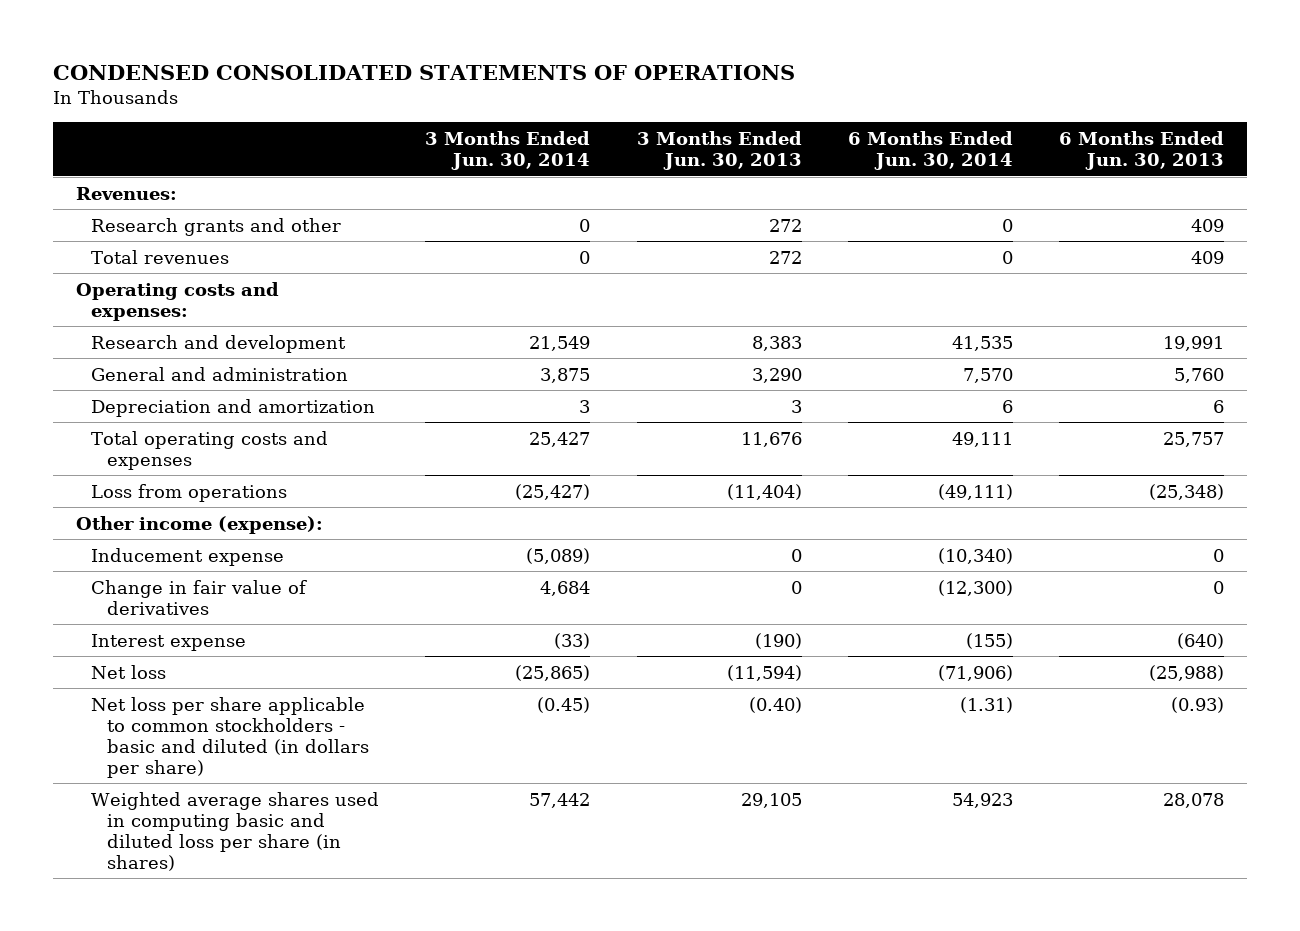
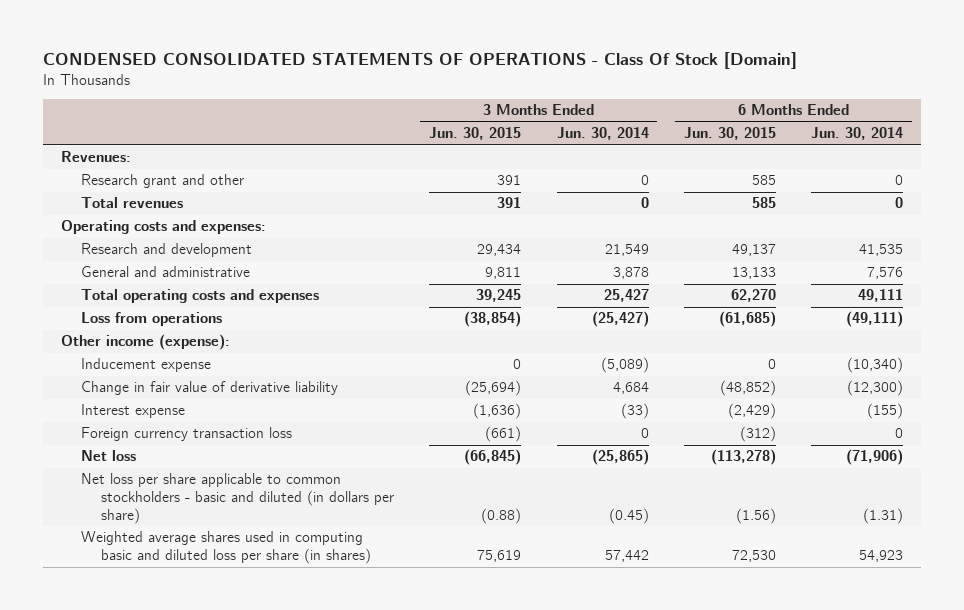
[52,65,795,81] CONDENSED CONSOLIDATED STATEMENTS OF OPERATIONS -> [42,52,797,70] CONDENSED CONSOLIDATED STATEMENTS OF OPERATIONS - Class Of Stock [Domain]
[636,130,802,171] 3 Months Ended Jun. 30, 2013 -> none
[1059,130,1225,171] 6 Months Ended Jun. 30, 2013 -> none
none -> [429,127,522,141] Jun. 30, 2015
none -> [683,127,776,141] Jun. 30, 2015
[91,217,342,236] Research grants and other -> [80,174,244,189] Research grant and other
[91,398,376,417] Depreciation and amortization -> none
[91,366,349,381] General and administration -> [80,266,250,278] General and administrative
[540,367,591,383] 3,875 -> [612,267,649,280] 3,878
[962,367,1013,383] 7,570 -> [867,267,904,280] 7,576
[91,579,308,615] Change in fair value of derivatives -> [80,381,338,396] Change in fair value of derivative liability
none -> [80,427,292,442] Foreign currency transaction loss

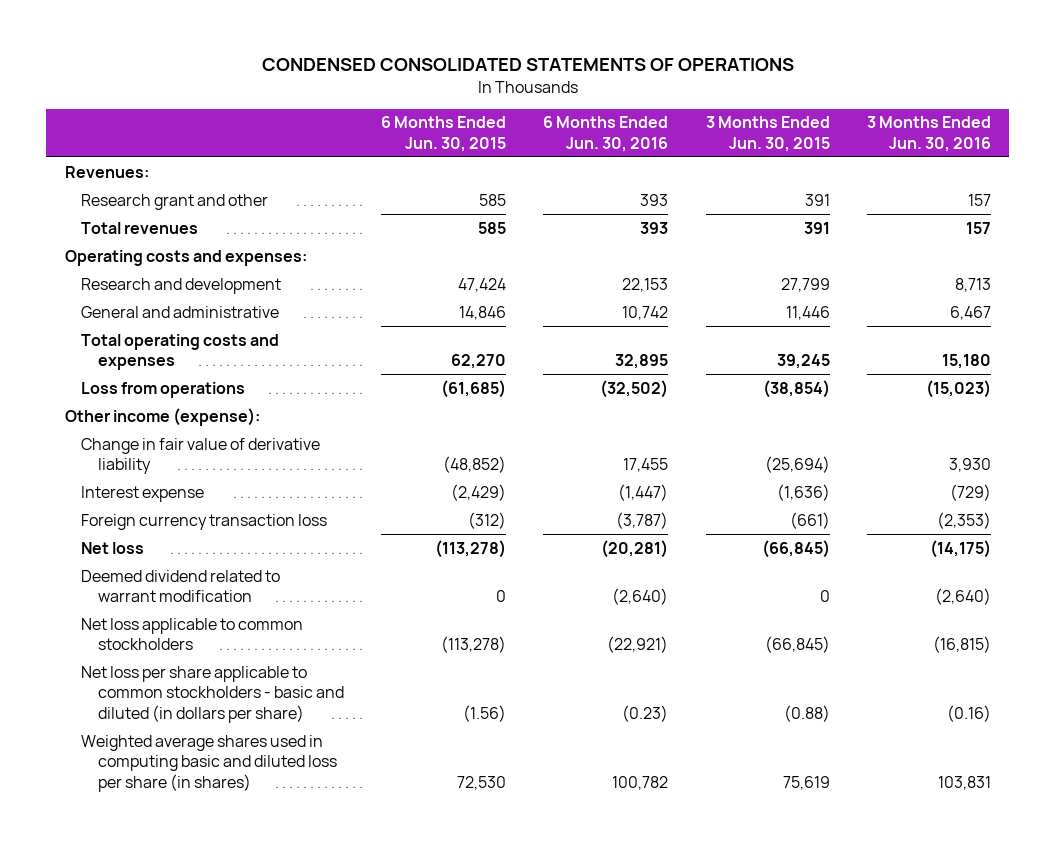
[42,52,797,70] CONDENSED CONSOLIDATED STATEMENTS OF OPERATIONS - Class Of Stock [Domain] -> [261,58,794,72] CONDENSED CONSOLIDATED STATEMENTS OF OPERATIONS
[556,127,649,141] Jun. 30, 2014 -> none
[811,127,904,141] Jun. 30, 2014 -> none
none -> [543,116,669,152] 6 Months Ended Jun. 30, 2016
none -> [866,116,991,152] 3 Months Ended Jun. 30, 2016
[477,244,522,257] 29,434 -> [780,277,830,292] 27,799
[731,244,776,257] 49,137 -> [458,277,507,292] 47,424
[485,267,522,280] 9,811 -> [785,305,830,320] 11,446
[731,267,776,280] 13,133 -> [459,305,507,320] 14,846
[80,358,211,373] Inducement expense -> none
none -> [81,569,281,603] Deemed dividend related to warrant modification
none -> [81,617,304,651] Net loss applicable to common stockholders

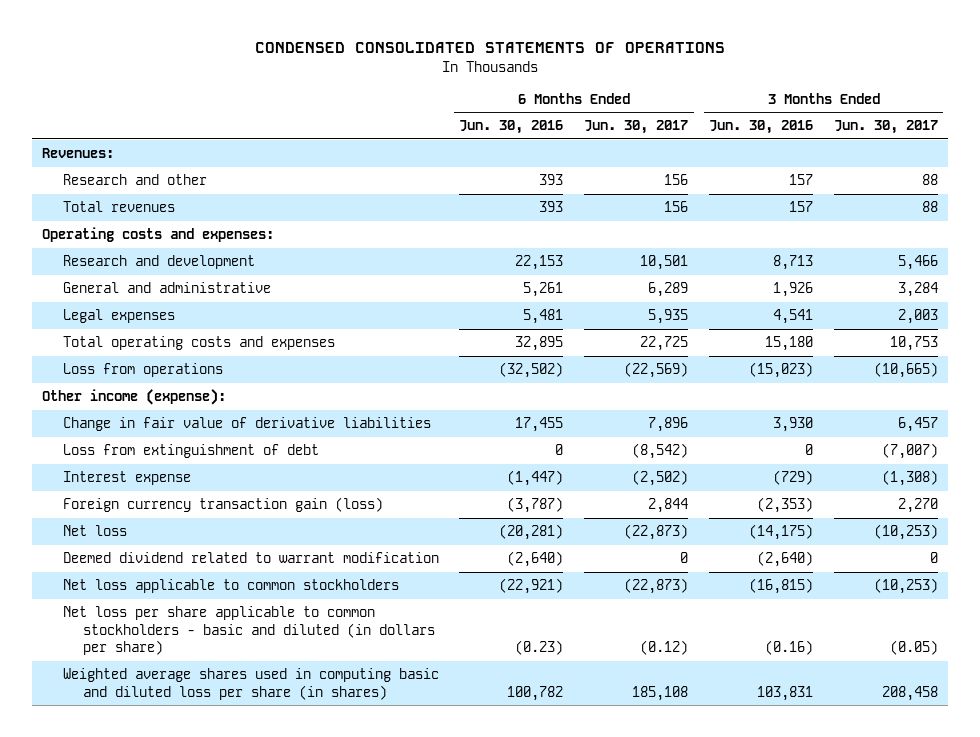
[381,116,507,152] 6 Months Ended Jun. 30, 2015 -> none
[705,116,830,152] 3 Months Ended Jun. 30, 2015 -> none
none -> [584,120,689,135] Jun. 30, 2017
none -> [833,120,938,135] Jun. 30, 2017
[81,193,269,210] Research grant and other -> [62,174,207,186] Research and other
[622,305,669,320] 10,742 -> [523,282,564,298] 5,261
[949,305,991,320] 6,467 -> [773,282,814,298] 1,926
none -> [62,309,175,324] Legal expenses
[81,437,321,475] Change in fair value of derivative liability -> [62,417,431,432] Change in fair value of derivative liabilities
none -> [62,444,319,459] Loss from extinguishment of debt
[81,513,328,530] Foreign currency transaction loss -> [62,497,383,513] Foreign currency transaction gain (loss)

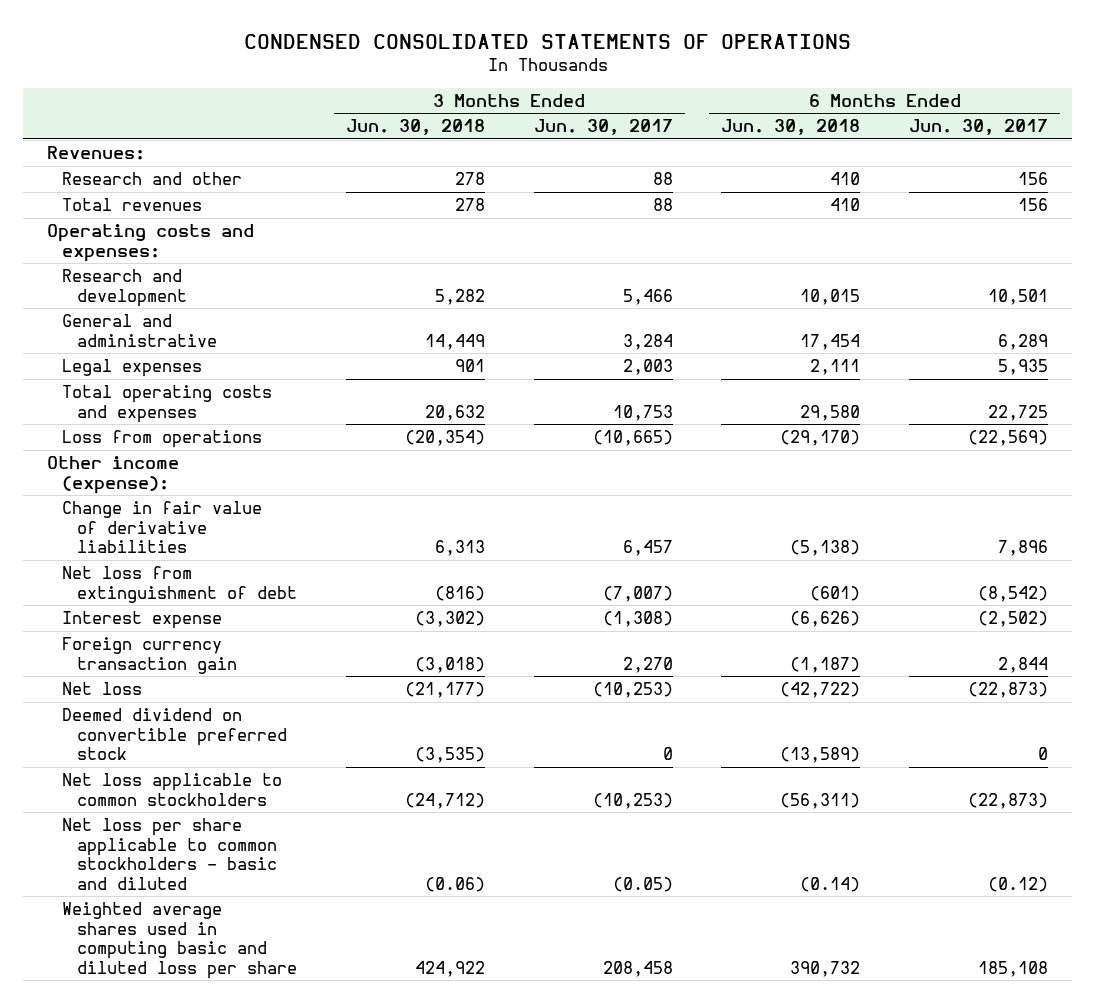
[459,120,564,135] Jun. 30, 2016 -> none
[709,120,814,135] Jun. 30, 2016 -> none
none -> [346,119,486,136] Jun. 30, 2018
none -> [721,119,861,136] Jun. 30, 2018
[62,444,319,459] Loss from extinguishment of debt -> [62,566,298,603] Net loss from extinguishment of debt
[62,497,383,513] Foreign currency transaction gain (loss) -> [62,637,238,674] Foreign currency transaction gain
[62,552,439,564] Deemed dividend related to warrant modification -> none
none -> [62,708,288,761] Deemed dividend on convertible preferred stock
[62,606,436,656] Net loss per share applicable to common stockholders - basic and diluted (in dollars per share) -> [62,818,278,890] Net loss per share applicable to common stockholders - basic and diluted
[62,668,439,700] Weighted average shares used in computing basic and diluted loss per share (in shares) -> [62,902,298,979] Weighted average shares used in computing basic and diluted loss per share

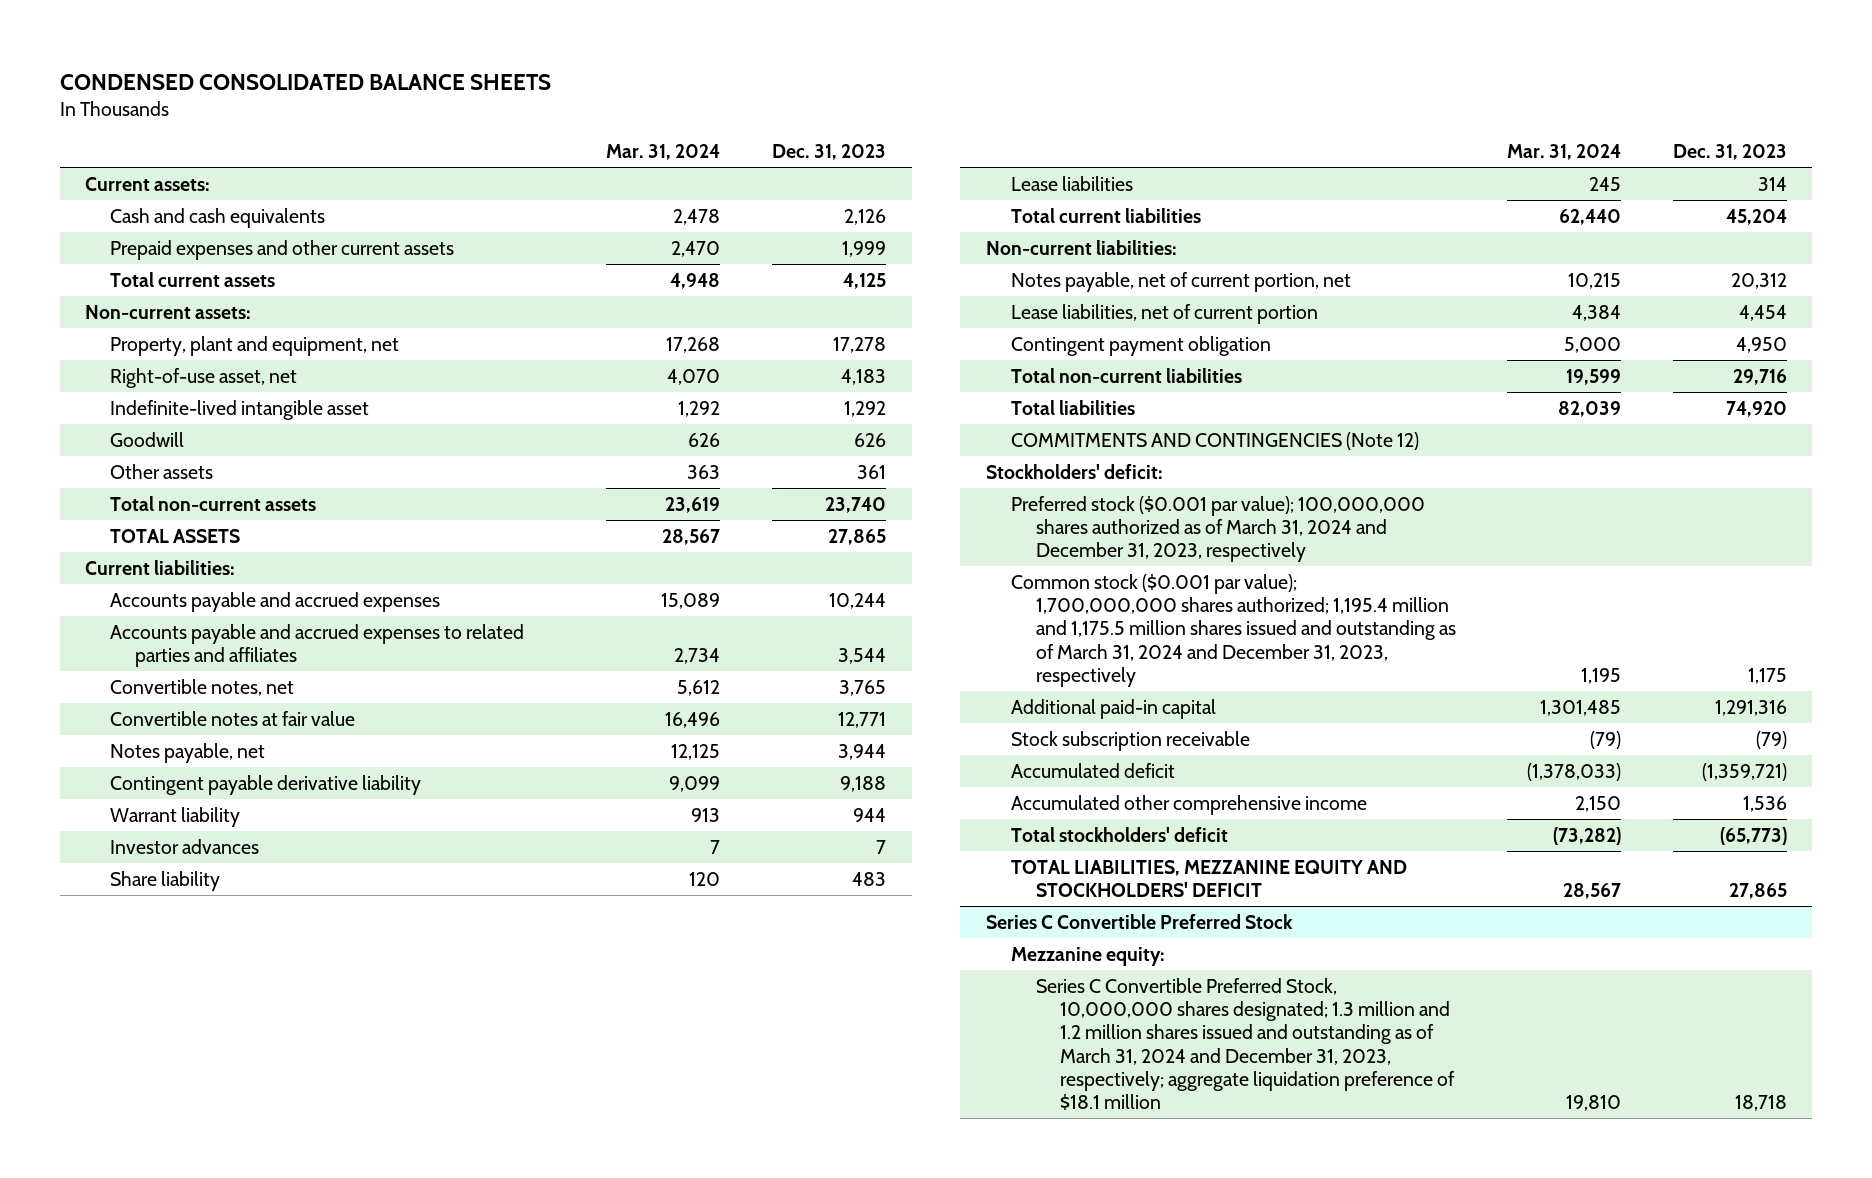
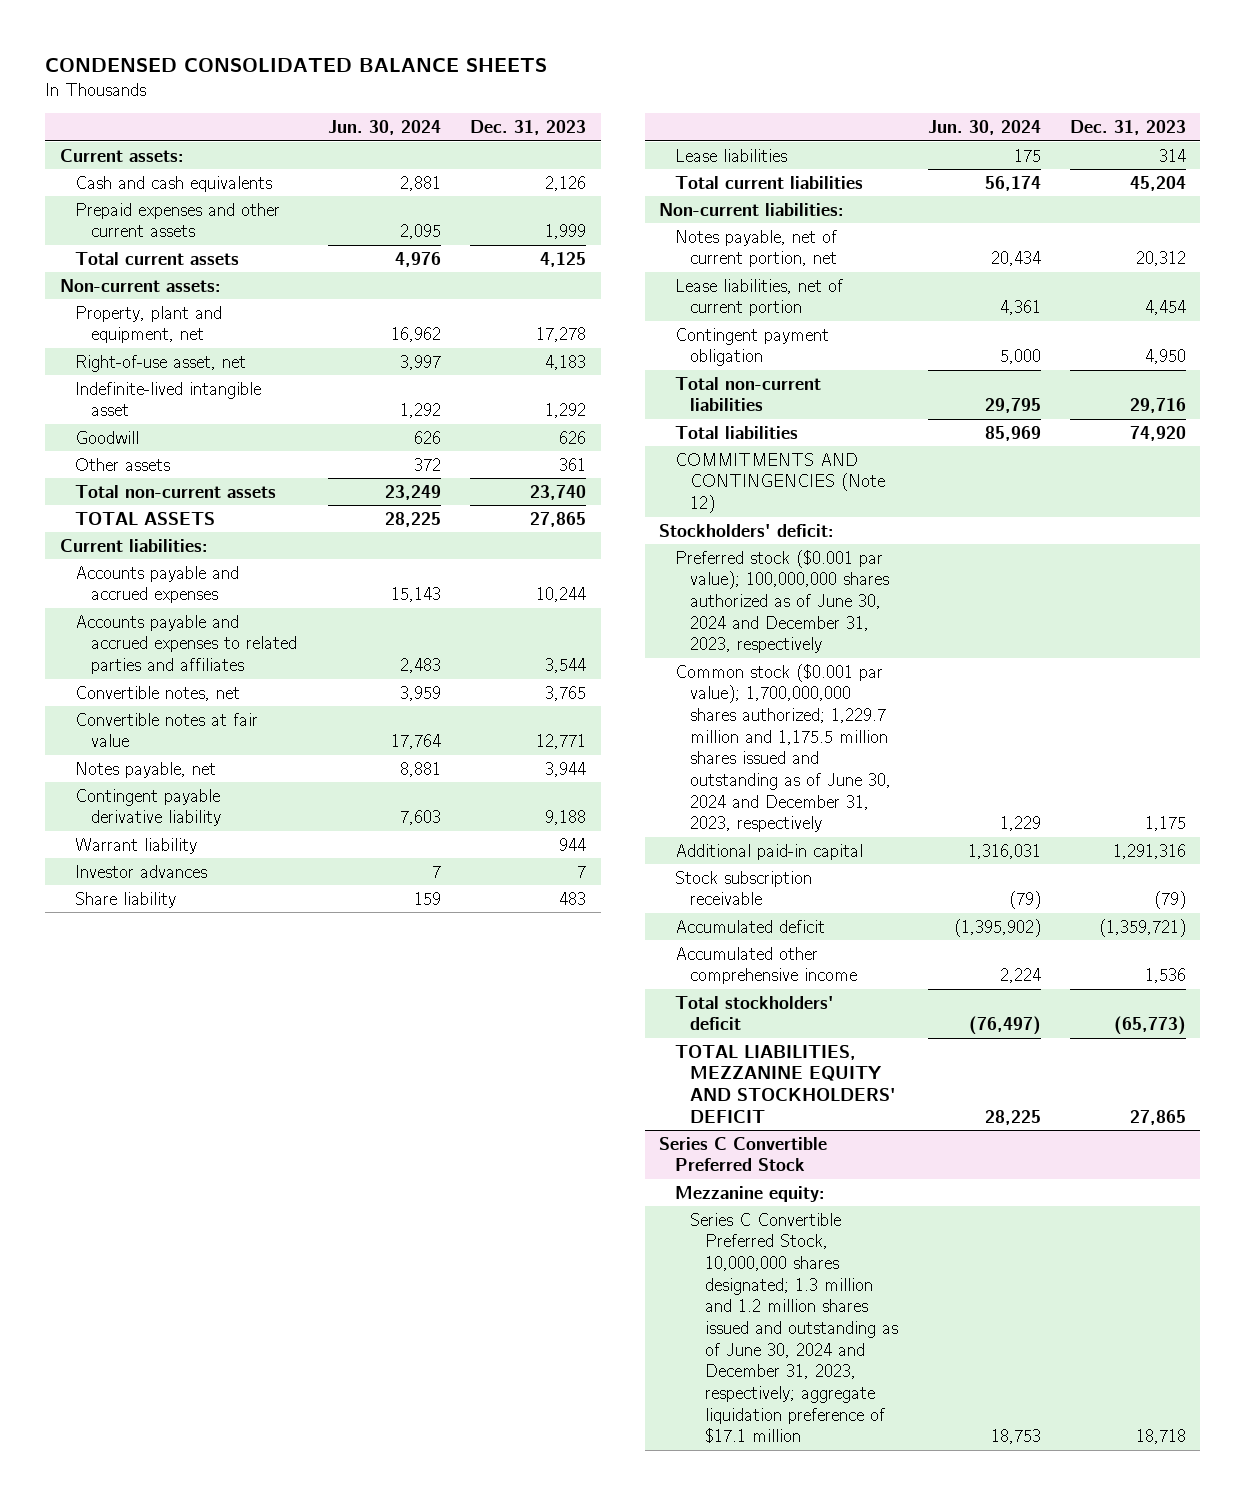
[606,143,721,160] Mar. 31, 2024 -> none
none -> [328,119,442,135] Jun. 30, 2024
[1010,495,1425,563] Preferred stock ($0.001 par value); 100,000,000 shares authorized as of March 31, 2024 and December 31, 2023, respectively -> [674,549,889,654] Preferred stock ($0.001 par value); 100,000,000 shares authorized as of June 30, 2024 and December 31, 2023, respectively
[1010,573,1456,687] Common stock ($0.001 par value); 1,700,000,000 shares authorized; 1,195.4 million and 1,175.5 million shares issued and outstanding as of March 31, 2024 and December 31, 2023, respectively -> [674,663,891,833] Common stock ($0.001 par value); 1,700,000,000 shares authorized; 1,229.7 million and 1,175.5 million shares issued and outstanding as of June 30, 2024 and December 31, 2023, respectively
[1035,977,1456,1111] Series C Convertible Preferred Stock, 10,000,000 shares designated; 1.3 million and 1.2 million shares issued and outstanding as of March 31, 2024 and December 31, 2023, respectively; aggregate liquidation preference of $18.1 million -> [689,1212,899,1444] Series C Convertible Preferred Stock, 10,000,000 shares designated; 1.3 million and 1.2 million shares issued and outstanding as of June 30, 2024 and December 31, 2023, respectively; aggregate liquidation preference of $17.1 million

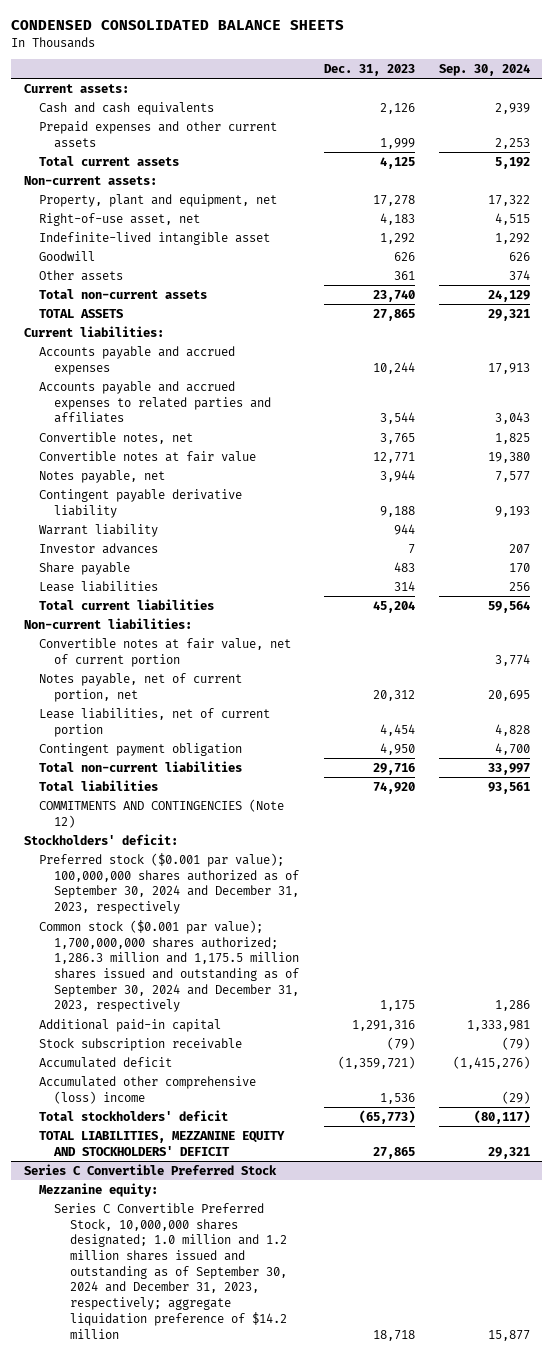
[328,119,442,135] Jun. 30, 2024 -> none
none -> [439,64,531,77] Sep. 30, 2024
[75,891,177,908] Share liability -> [39,562,131,576] Share payable
none -> [39,638,292,667] Convertible notes at fair value, net of current portion
[674,549,889,654] Preferred stock ($0.001 par value); 100,000,000 shares authorized as of June 30, 2024 and December 31, 2023, respectively -> [39,853,300,915] Preferred stock ($0.001 par value); 100,000,000 shares authorized as of September 30, 2024 and December 31, 2023, respectively
[674,663,891,833] Common stock ($0.001 par value); 1,700,000,000 shares authorized; 1,229.7 million and 1,175.5 million shares issued and outstanding as of June 30, 2024 and December 31, 2023, respectively -> [39,920,300,1013] Common stock ($0.001 par value); 1,700,000,000 shares authorized; 1,286.3 million and 1,175.5 million shares issued and outstanding as of September 30, 2024 and December 31, 2023, respectively
[674,946,857,985] Accumulated other comprehensive income -> [39,1076,257,1104] Accumulated other comprehensive (loss) income
[689,1212,899,1444] Series C Convertible Preferred Stock, 10,000,000 shares designated; 1.3 million and 1.2 million shares issued and outstanding as of June 30, 2024 and December 31, 2023, respectively; aggregate liquidation preference of $17.1 million -> [54,1203,287,1339] Series C Convertible Preferred Stock, 10,000,000 shares designated; 1.0 million and 1.2 million shares issued and outstanding as of September 30, 2024 and December 31, 2023, respectively; aggregate liquidation preference of $14.2 million

